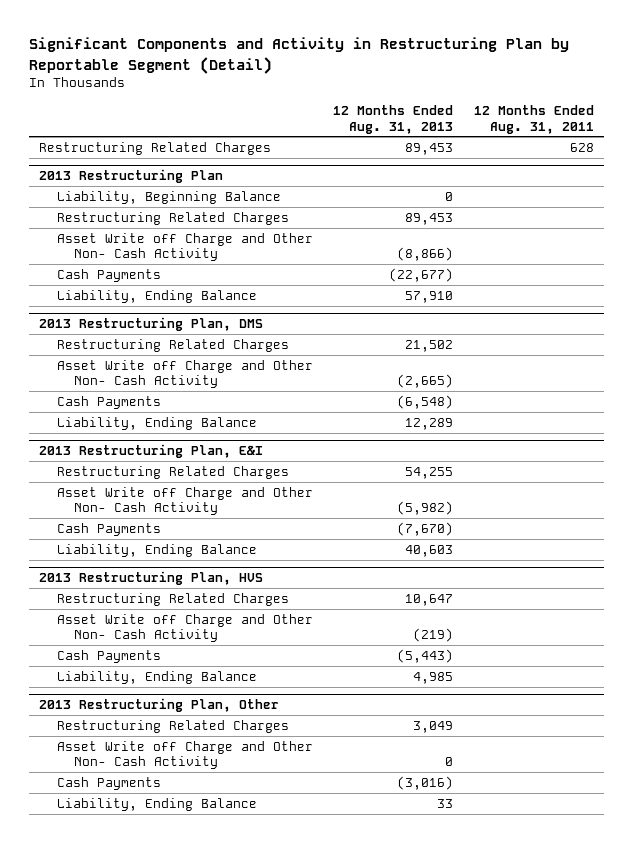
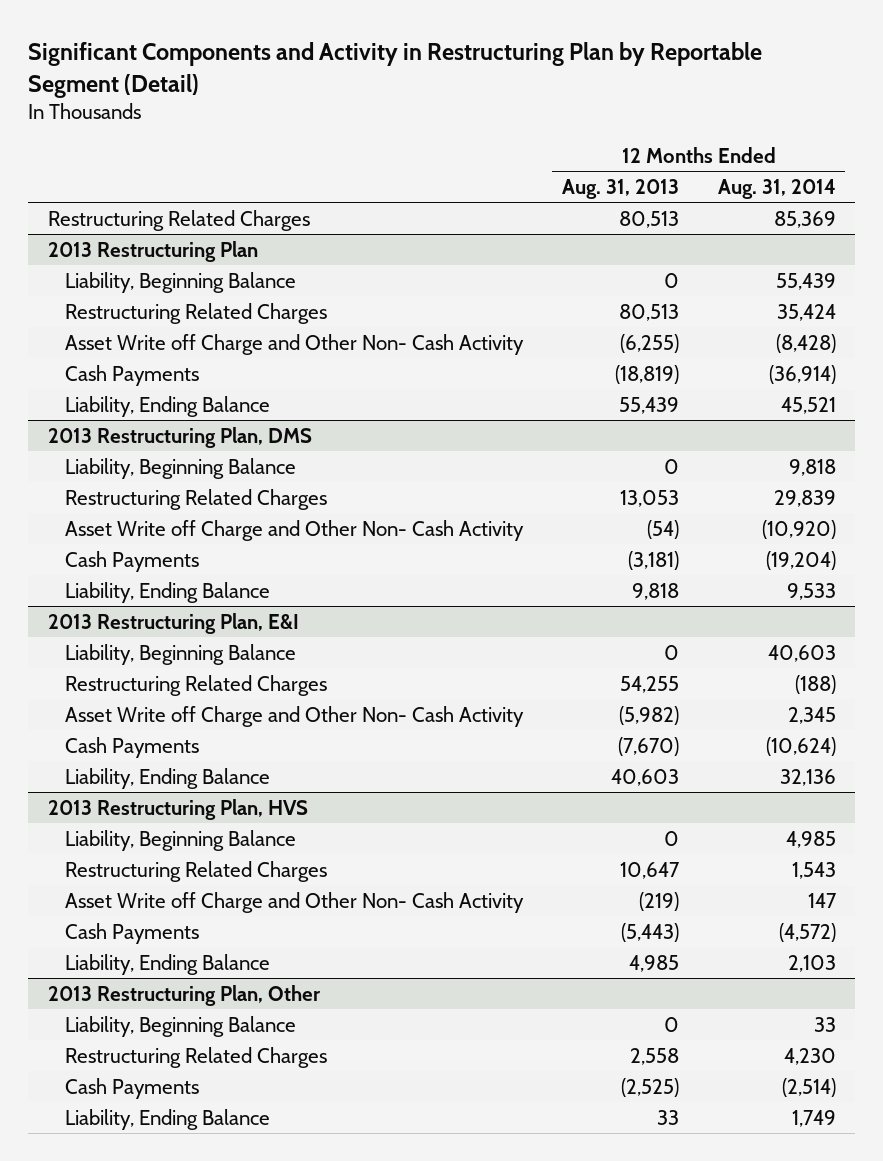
[473,105,594,134] 12 Months Ended Aug. 31, 2011 -> none
none -> [717,178,836,199] Aug. 31, 2014
[405,142,454,155] 89,453 -> [618,210,679,228] 80,513
[405,212,454,225] 89,453 -> [618,303,679,321] 80,513
[397,247,454,262] (8,866) -> [619,333,679,353] (6,255)
[389,267,454,282] (22,677) -> [614,364,679,384] (18,819)
[405,290,454,303] 57,910 -> [618,396,679,414] 55,439
none -> [65,457,297,479] Liability, Beginning Balance
[405,339,454,352] 21,502 -> [619,489,679,507] 13,053
[397,374,454,389] (2,665) -> [646,519,679,539] (54)
[397,394,454,409] (6,548) -> [627,550,679,570] (3,181)
[405,417,454,430] 12,289 -> [631,582,679,600] 9,818
none -> [65,643,297,665] Liability, Beginning Balance
none -> [65,829,297,851] Liability, Beginning Balance
[56,740,313,770] Asset Write off Charge and Other Non- Cash Activity -> none
none -> [65,1015,297,1037] Liability, Beginning Balance
[413,720,454,733] 3,049 -> [629,1047,679,1065] 2,558
[397,775,454,790] (3,016) -> [620,1077,679,1097] (2,525)

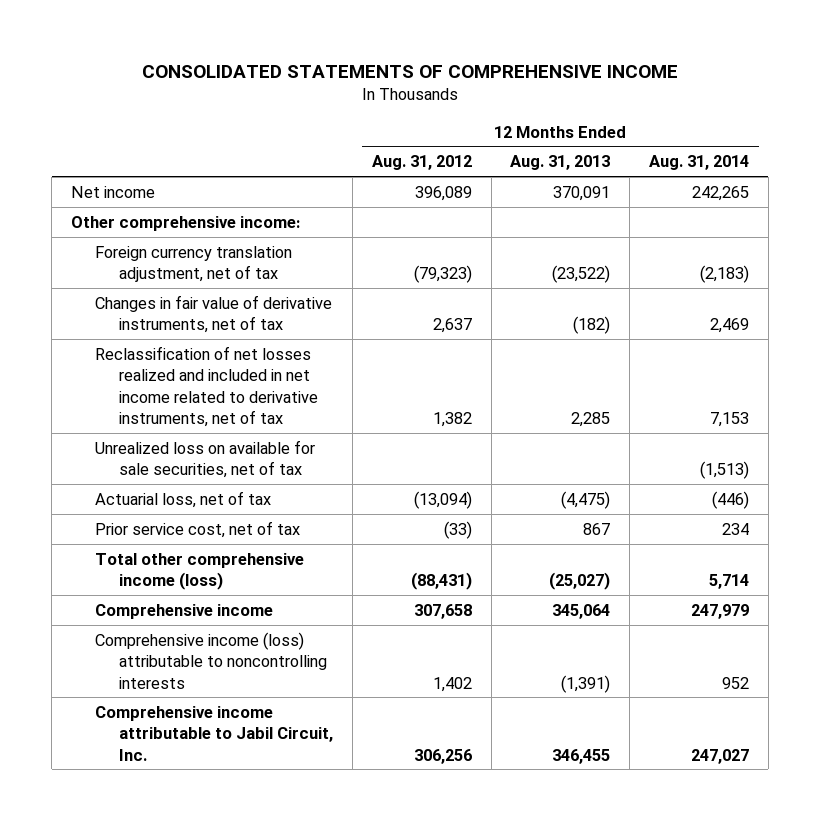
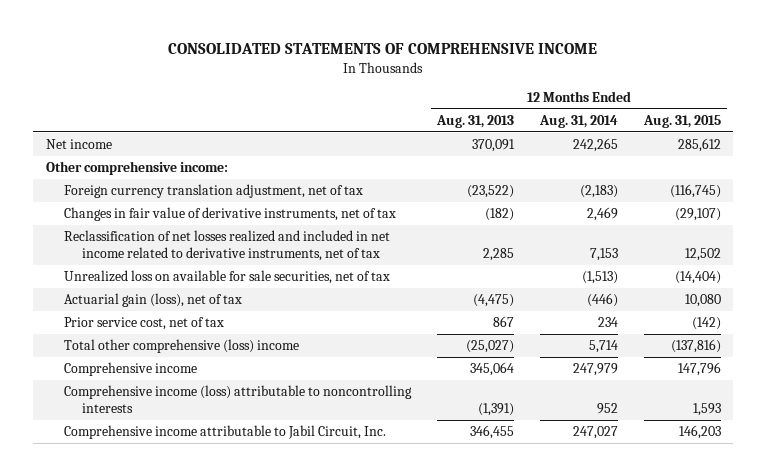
[371,155,472,171] Aug. 31, 2012 -> none
none -> [642,114,721,128] Aug. 31, 2015
[95,490,272,508] Actuarial loss, net of tax -> [64,292,243,307] Actuarial gain (loss), net of tax
[95,552,305,591] Total other comprehensive income (loss) -> [64,338,300,353] Total other comprehensive (loss) income

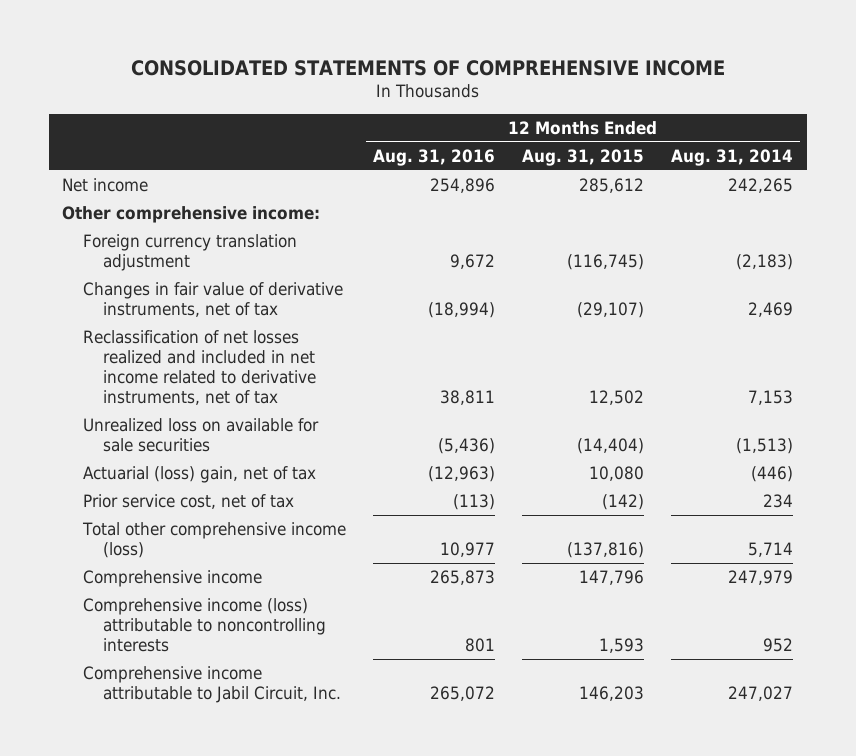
[436,114,515,128] Aug. 31, 2013 -> none
none -> [372,148,495,166] Aug. 31, 2016
[64,183,364,198] Foreign currency translation adjustment, net of tax -> [82,233,297,272] Foreign currency translation adjustment
[64,269,391,284] Unrealized loss on available for sale securities, net of tax -> [82,417,319,453] Unrealized loss on available for sale securities
[64,292,243,307] Actuarial gain (loss), net of tax -> [82,465,316,483] Actuarial (loss) gain, net of tax
[64,338,300,353] Total other comprehensive (loss) income -> [81,521,346,559] Total other comprehensive income (loss)

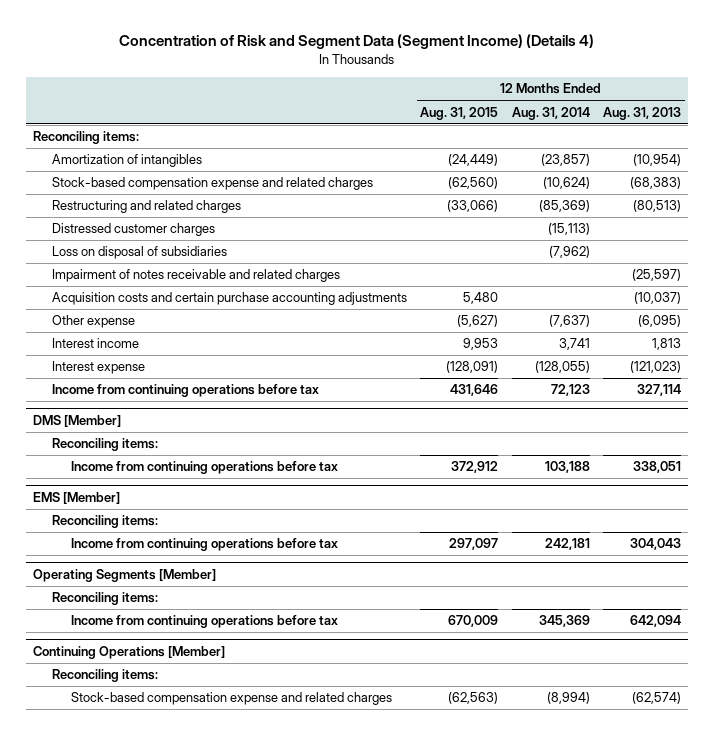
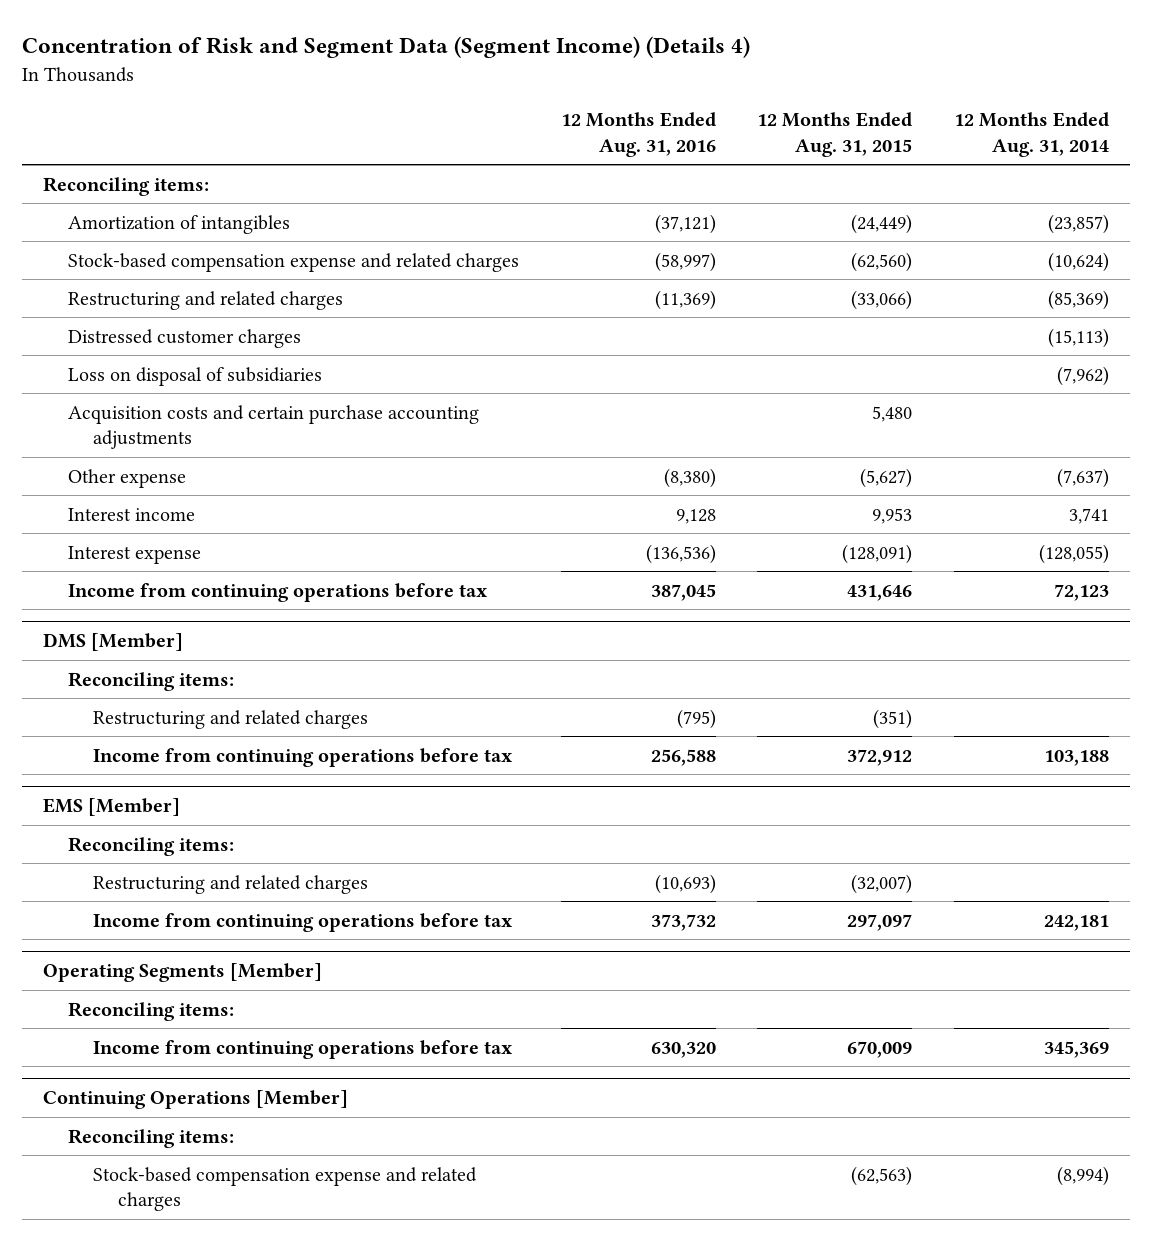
[603,106,682,120] Aug. 31, 2013 -> none
none -> [560,112,716,157] 12 Months Ended Aug. 31, 2016
[51,269,340,283] Impairment of notes receivable and related charges -> none
none -> [93,709,369,729] Restructuring and related charges
none -> [93,874,369,894] Restructuring and related charges

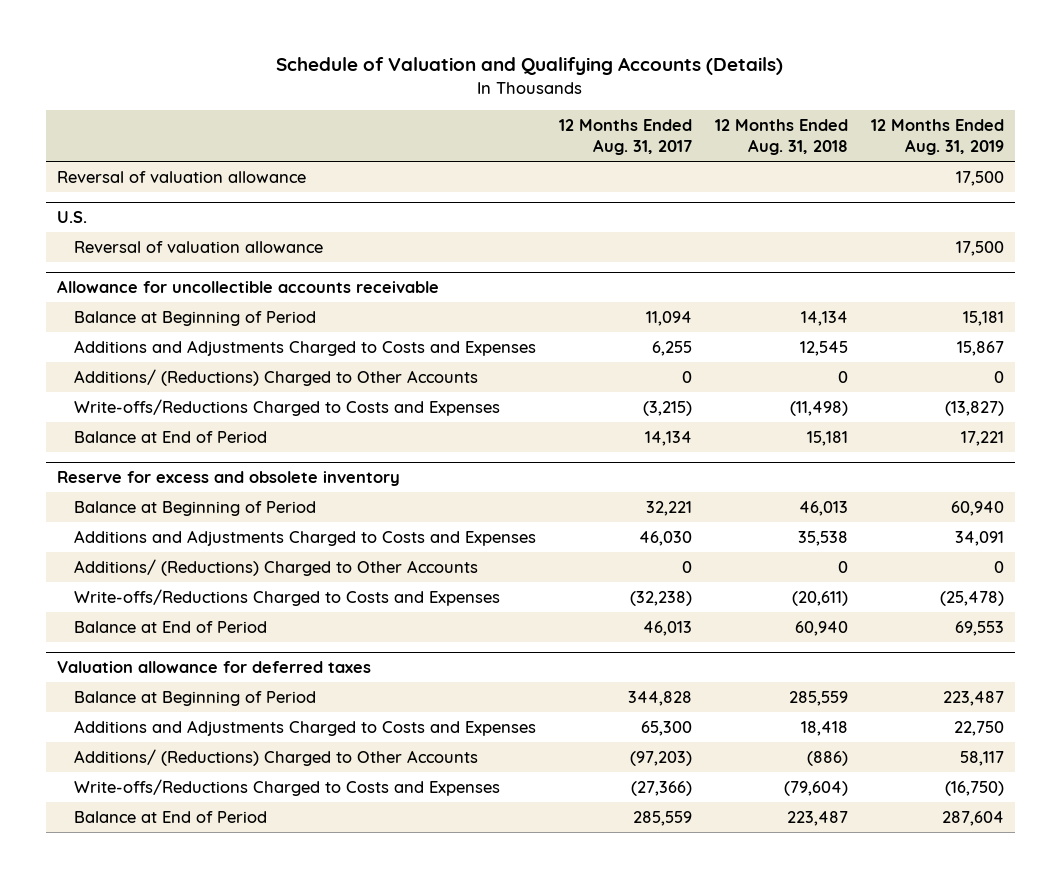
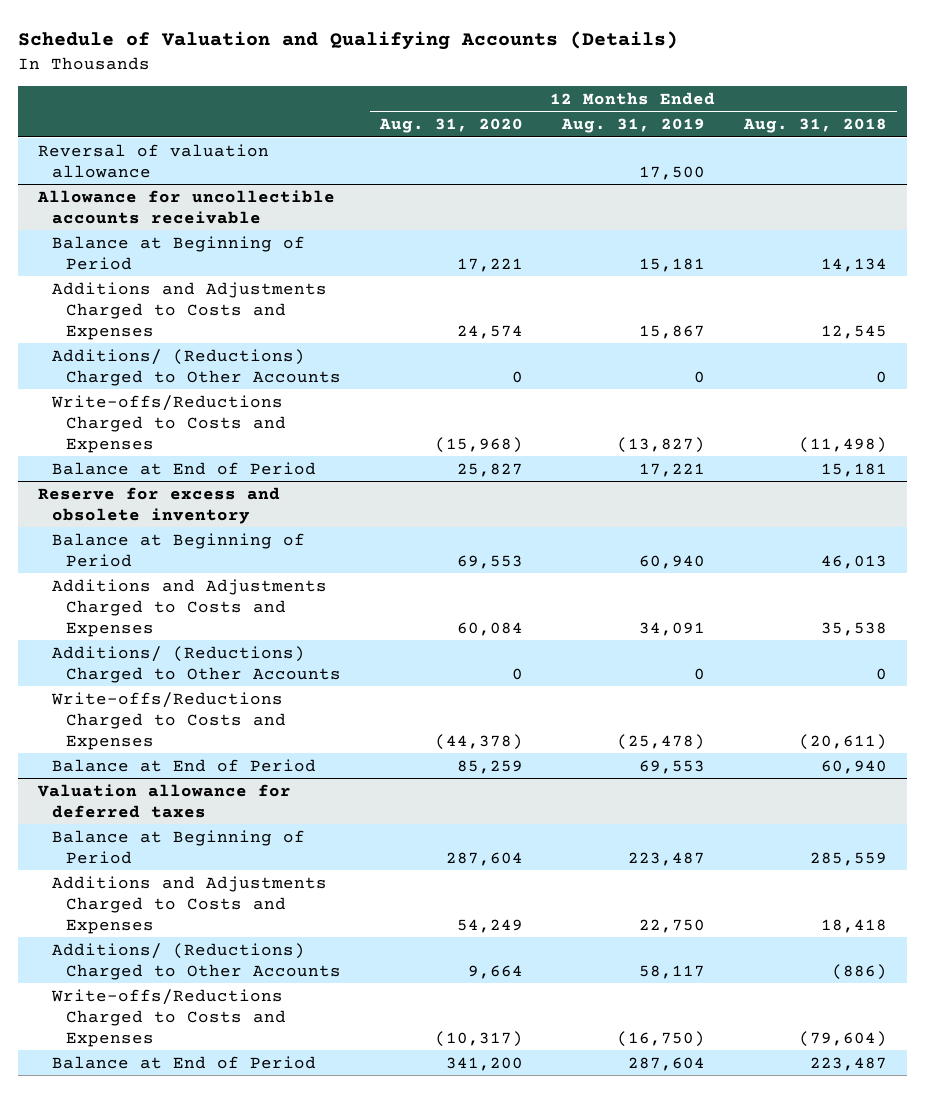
[558,119,692,156] 12 Months Ended Aug. 31, 2017 -> none
none -> [378,118,523,134] Aug. 31, 2020
[57,211,88,224] U.S. -> none
[73,240,323,253] Reversal of valuation allowance -> none

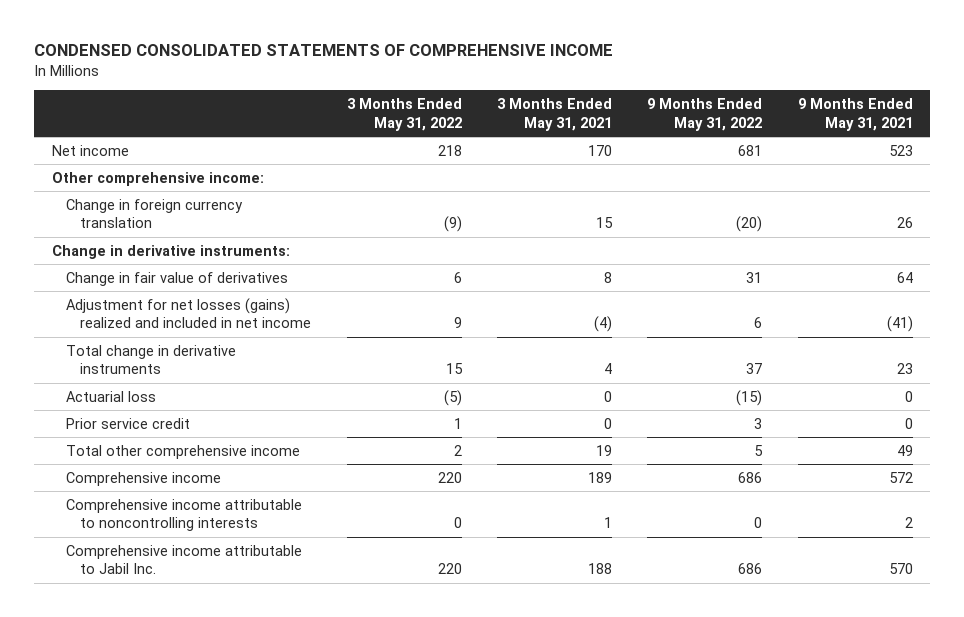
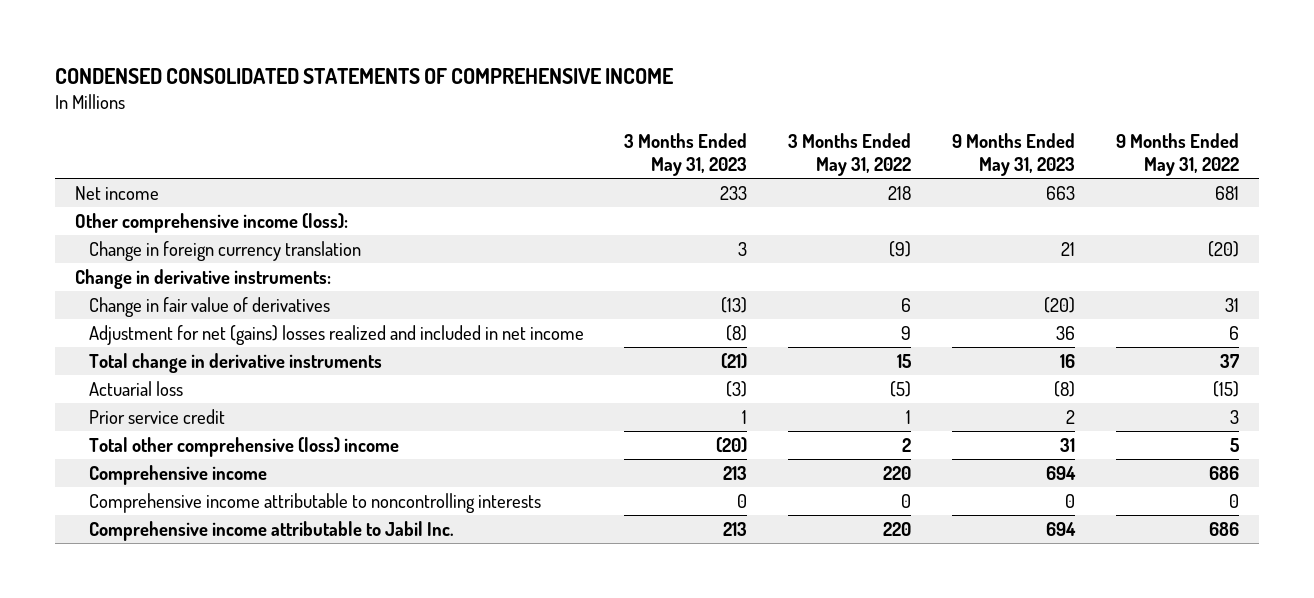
[496,98,612,131] 3 Months Ended May 31, 2021 -> none
[797,98,913,131] 9 Months Ended May 31, 2021 -> none
none -> [624,133,748,177] 3 Months Ended May 31, 2023
none -> [951,133,1075,177] 9 Months Ended May 31, 2023
[51,171,264,186] Other comprehensive income: -> [75,212,349,233] Other comprehensive income (loss):
[66,297,312,329] Adjustment for net losses (gains) realized and included in net income -> [88,324,584,345] Adjustment for net (gains) losses realized and included in net income
[66,444,301,459] Total other comprehensive income -> [88,436,399,457] Total other comprehensive (loss) income

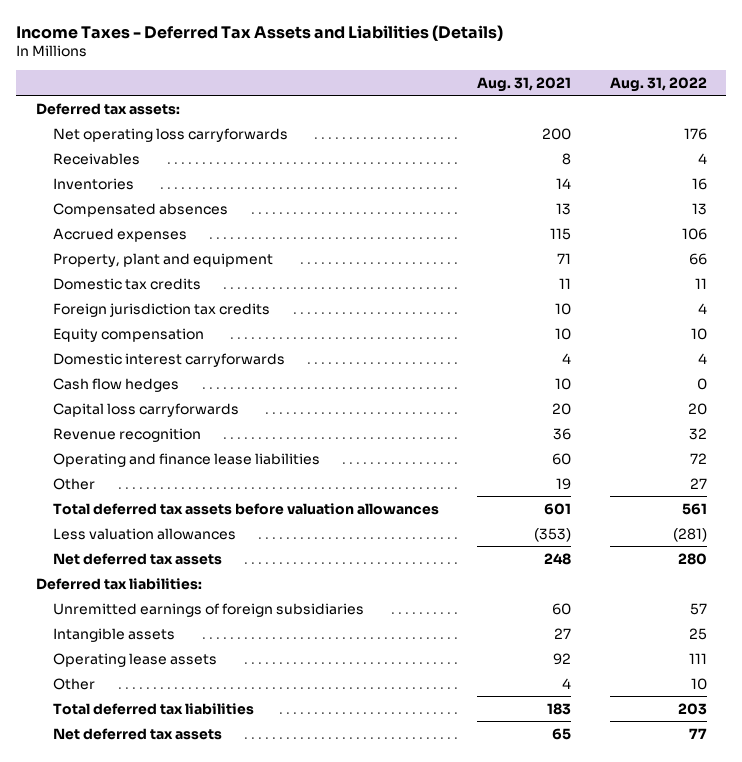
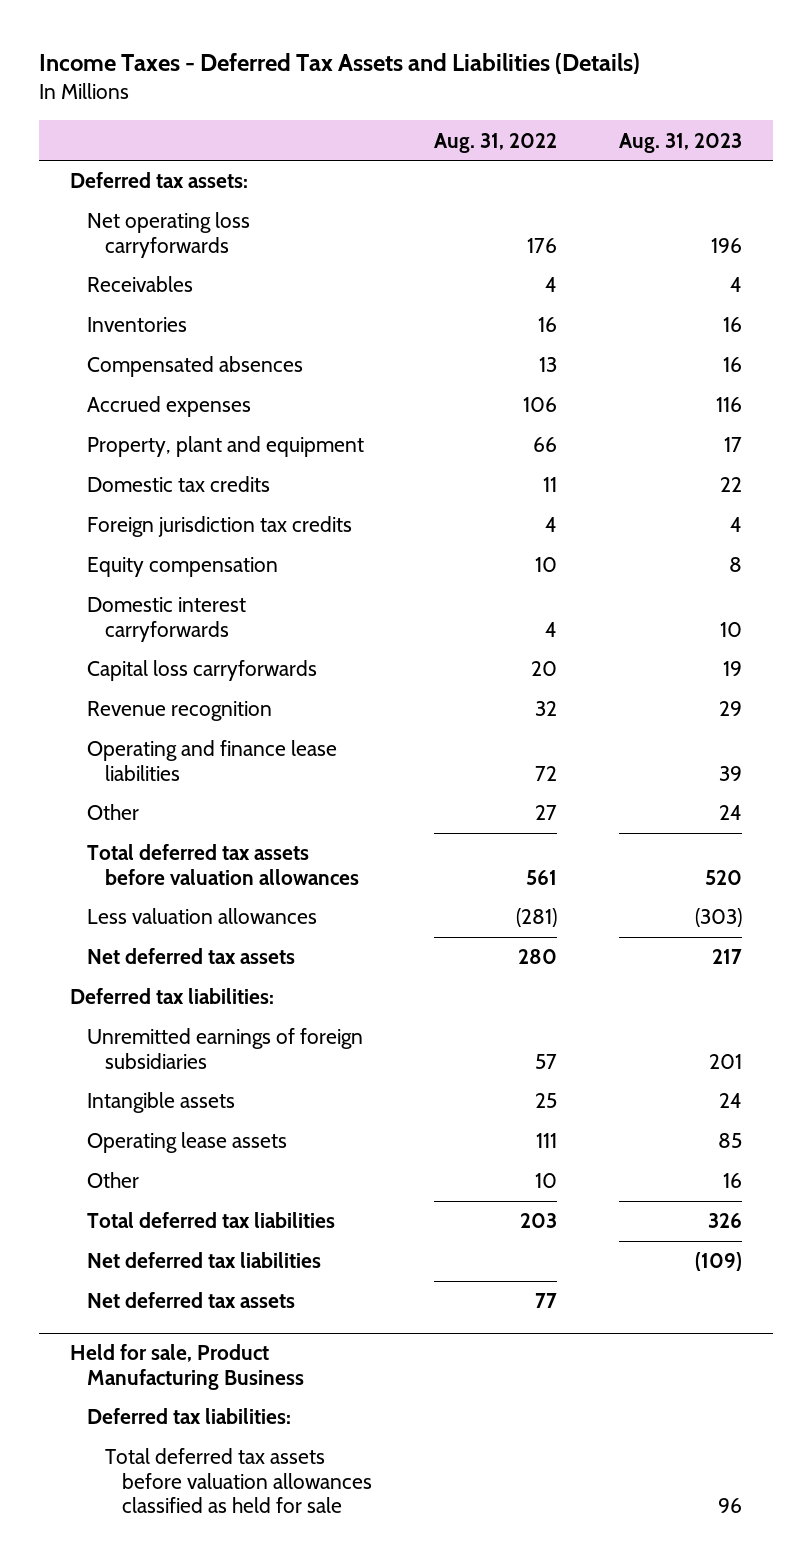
[477,76,572,92] Aug. 31, 2021 -> none
none -> [619,132,743,153] Aug. 31, 2023
[53,377,180,392] Cash flow hedges -> none
none -> [87,1252,322,1269] Net deferred tax liabilities
none -> [69,1344,305,1390] Held for sale, Product Manufacturing Business
none -> [87,1408,292,1425] Deferred tax liabilities:
none -> [104,1448,373,1513] Total deferred tax assets before valuation allowances classified as held for sale

